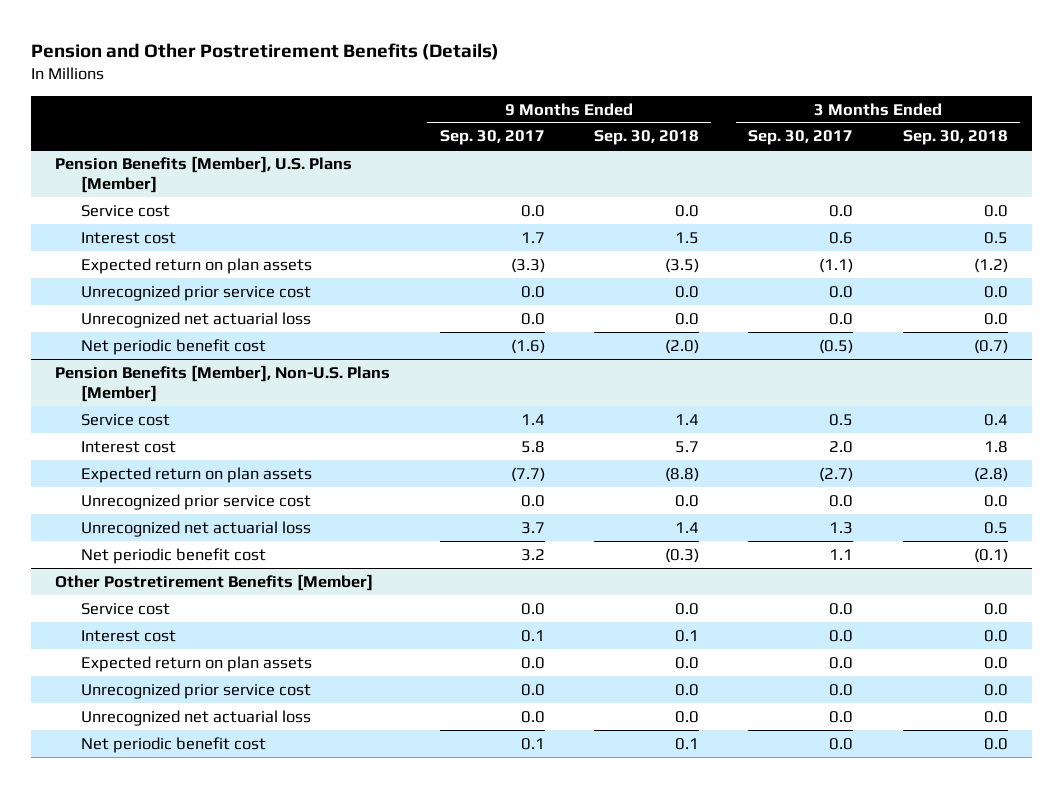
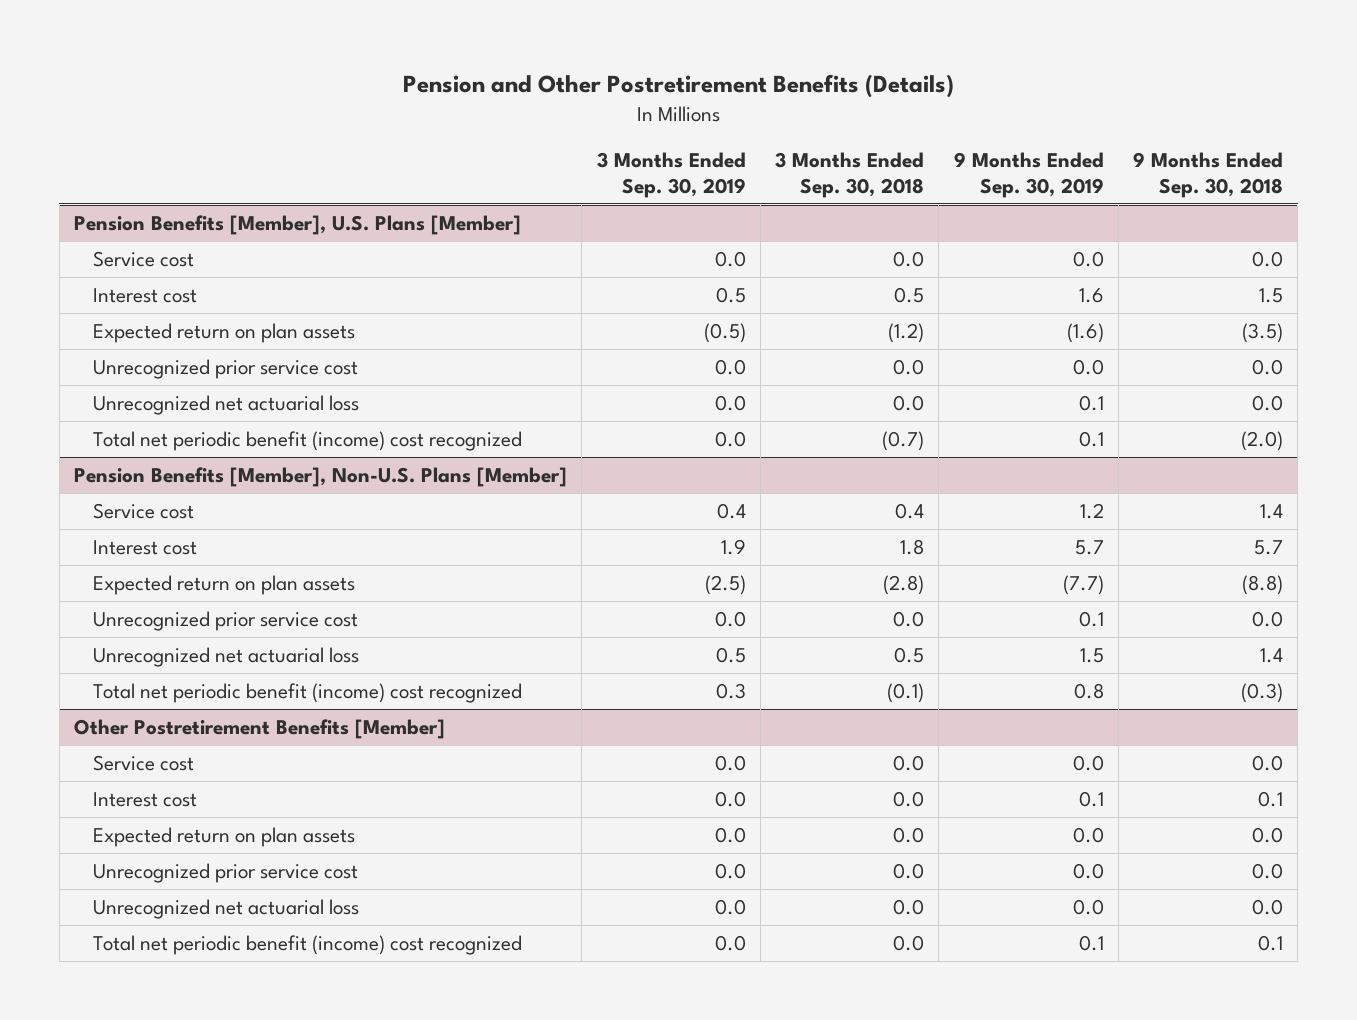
[439,130,545,146] Sep. 30, 2017 -> none
[748,130,854,146] Sep. 30, 2017 -> none
none -> [596,152,746,198] 3 Months Ended Sep. 30, 2019
none -> [953,152,1104,198] 9 Months Ended Sep. 30, 2019
[81,338,267,355] Net periodic benefit cost -> [92,430,522,451] Total net periodic benefit (income) cost recognized
[81,547,267,564] Net periodic benefit cost -> [92,682,522,703] Total net periodic benefit (income) cost recognized
[81,736,267,753] Net periodic benefit cost -> [92,934,522,955] Total net periodic benefit (income) cost recognized

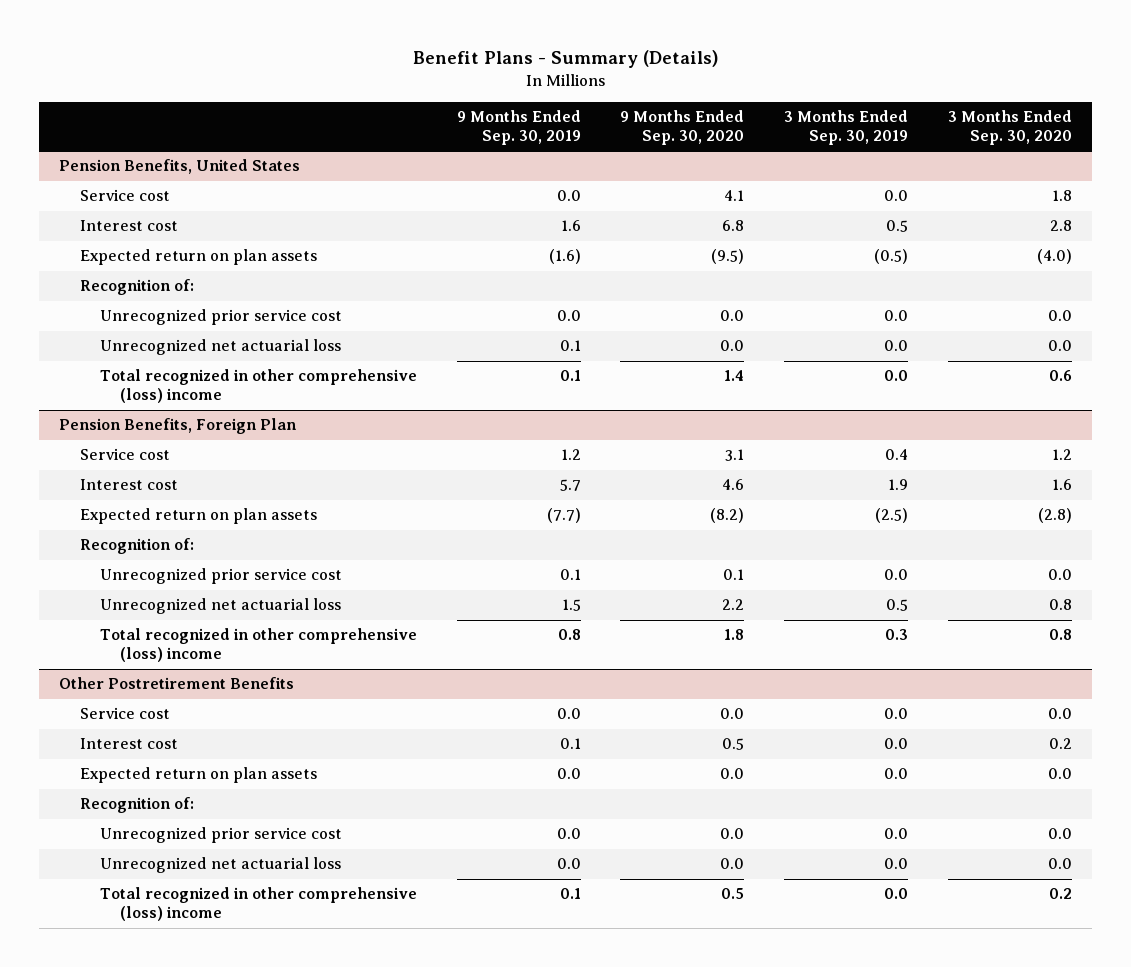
[402,74,954,99] Pension and Other Postretirement Benefits (Details) -> [412,50,719,69] Benefit Plans - Summary (Details)
[775,152,925,198] 3 Months Ended Sep. 30, 2018 -> none
[1133,152,1284,198] 9 Months Ended Sep. 30, 2018 -> none
none -> [620,109,745,145] 9 Months Ended Sep. 30, 2020
none -> [947,109,1072,145] 3 Months Ended Sep. 30, 2020
[74,214,522,235] Pension Benefits [Member], U.S. Plans [Member] -> none
none -> [59,159,301,175] Pension Benefits, United States
none -> [79,279,194,296] Recognition of:
[74,466,568,487] Pension Benefits [Member], Non-U.S. Plans [Member] -> none
[92,430,522,451] Total net periodic benefit (income) cost recognized -> [99,369,417,404] Total recognized in other comprehensive (loss) income
none -> [59,418,298,435] Pension Benefits, Foreign Plan
none -> [79,538,194,555] Recognition of:
[92,682,522,703] Total net periodic benefit (income) cost recognized -> [99,628,417,663] Total recognized in other comprehensive (loss) income
[74,718,446,739] Other Postretirement Benefits [Member] -> [59,677,295,690] Other Postretirement Benefits
none -> [79,797,194,814] Recognition of:
[92,934,522,955] Total net periodic benefit (income) cost recognized -> [99,887,417,922] Total recognized in other comprehensive (loss) income

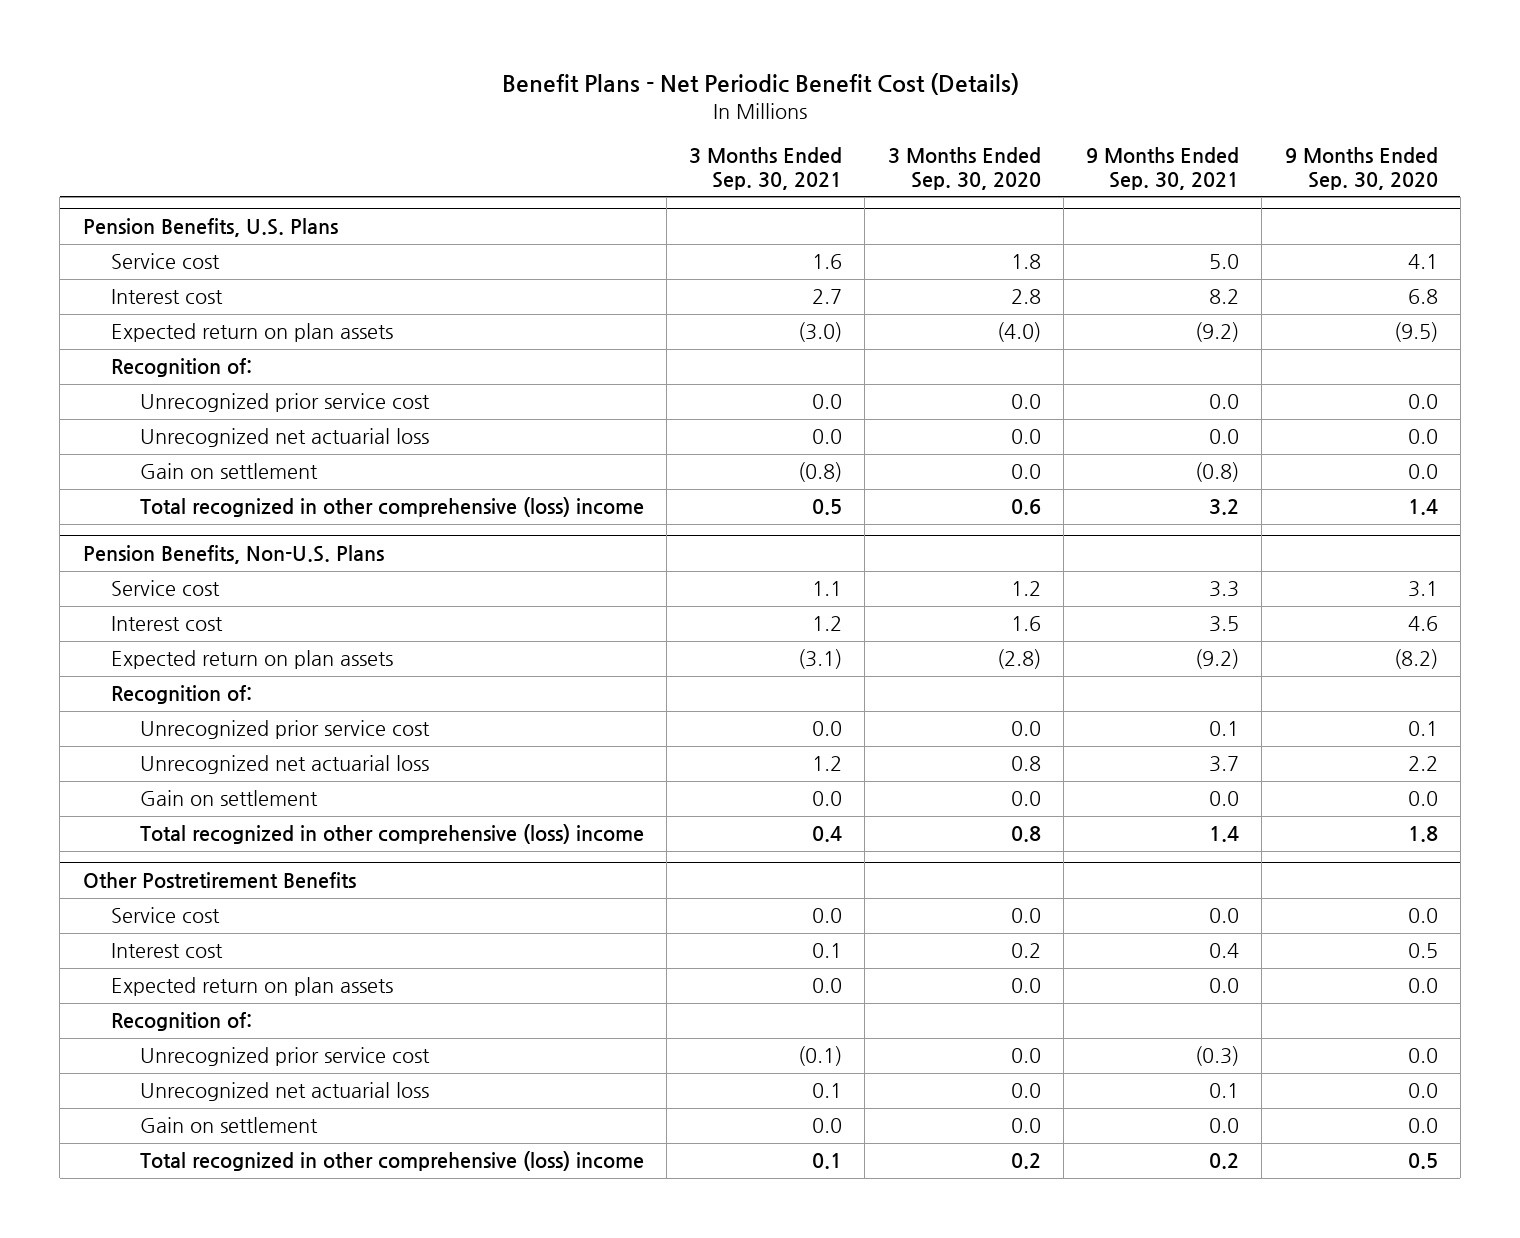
[412,50,719,69] Benefit Plans - Summary (Details) -> [502,72,1020,95] Benefit Plans - Net Periodic Benefit Cost (Details)
[456,109,581,145] 9 Months Ended Sep. 30, 2019 -> none
[784,109,909,145] 3 Months Ended Sep. 30, 2019 -> none
none -> [689,147,843,190] 3 Months Ended Sep. 30, 2021
none -> [1086,147,1240,190] 9 Months Ended Sep. 30, 2021
[59,159,301,175] Pension Benefits, United States -> none
none -> [82,218,338,238] Pension Benefits, U.S. Plans
none -> [139,463,318,480] Gain on settlement
[59,418,298,435] Pension Benefits, Foreign Plan -> none
none -> [82,545,384,565] Pension Benefits, Non-U.S. Plans
none -> [139,790,318,807] Gain on settlement
none -> [139,1117,318,1134] Gain on settlement

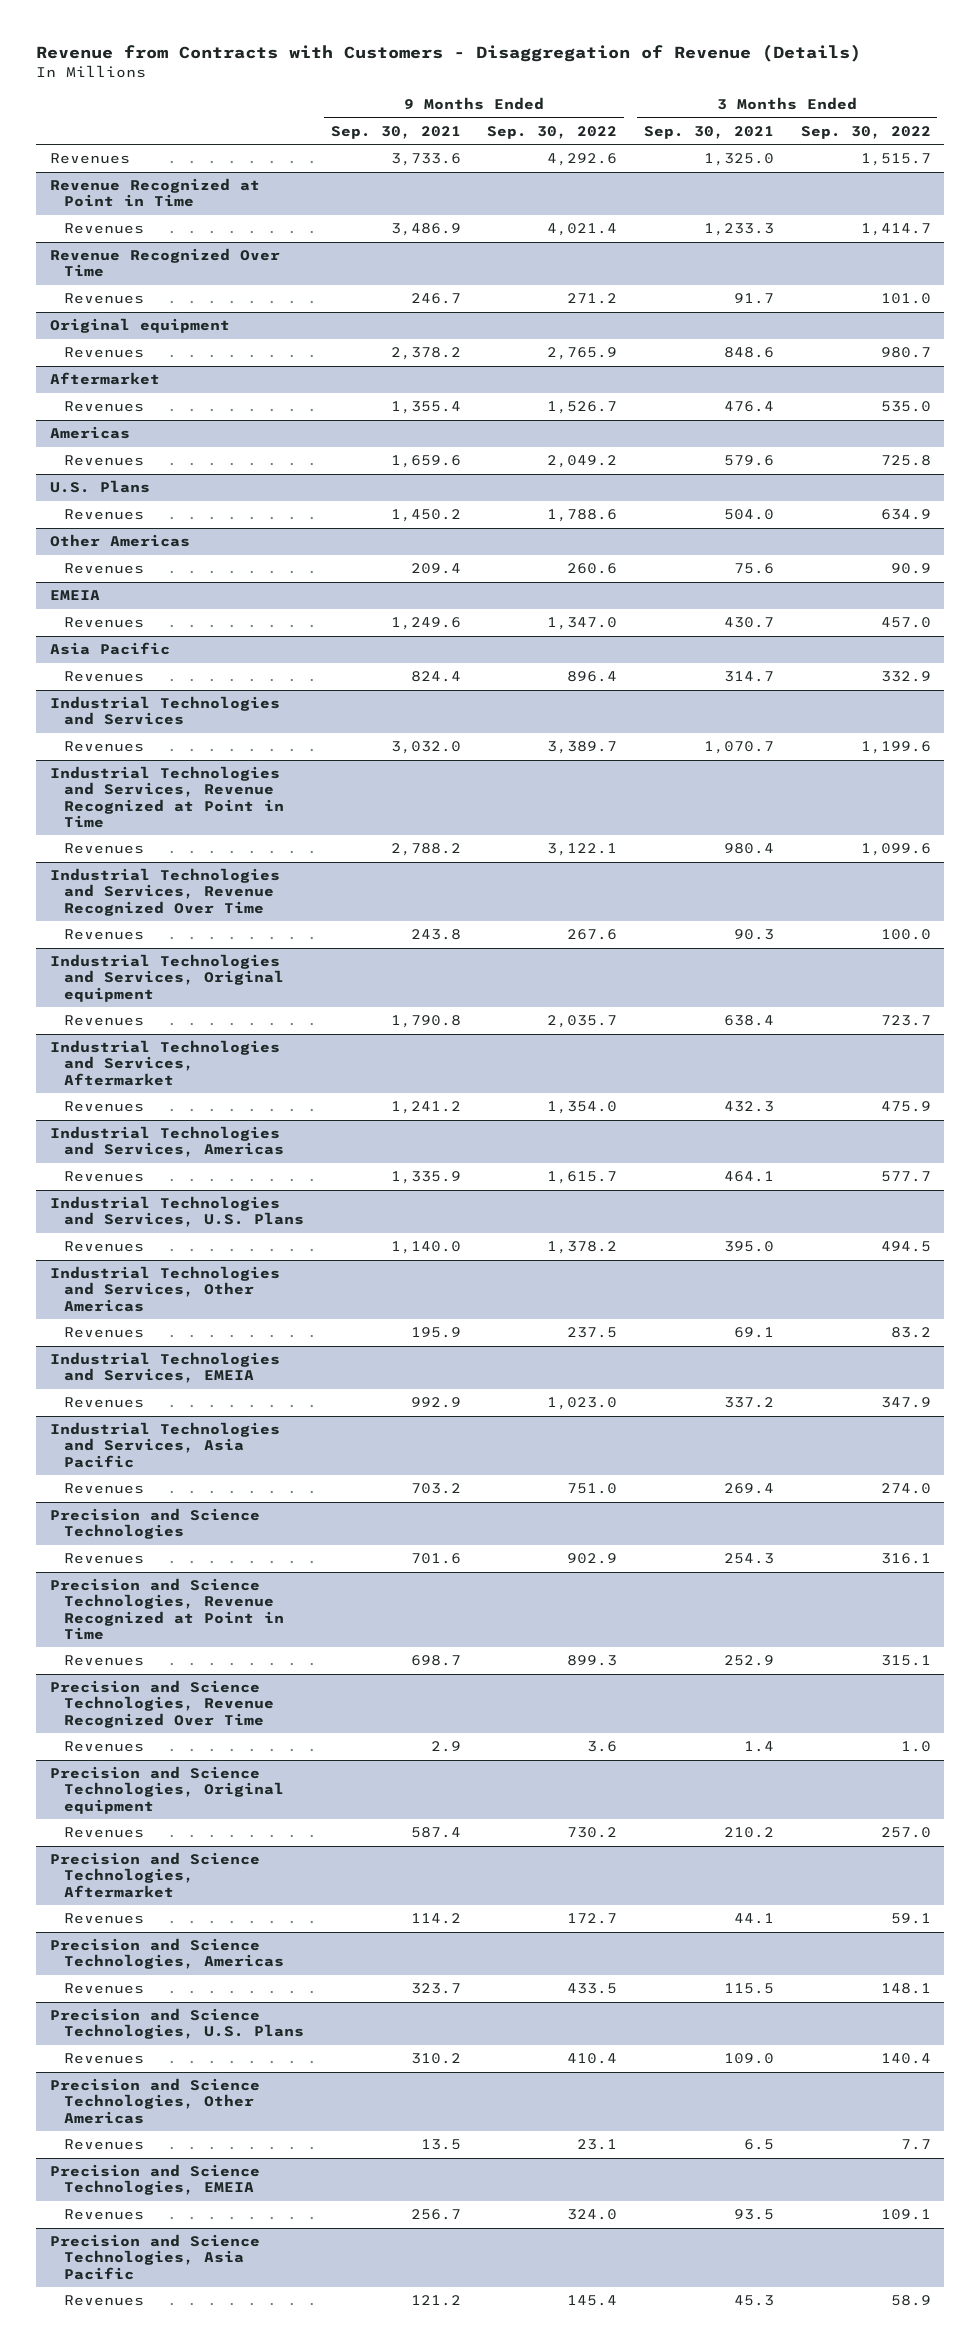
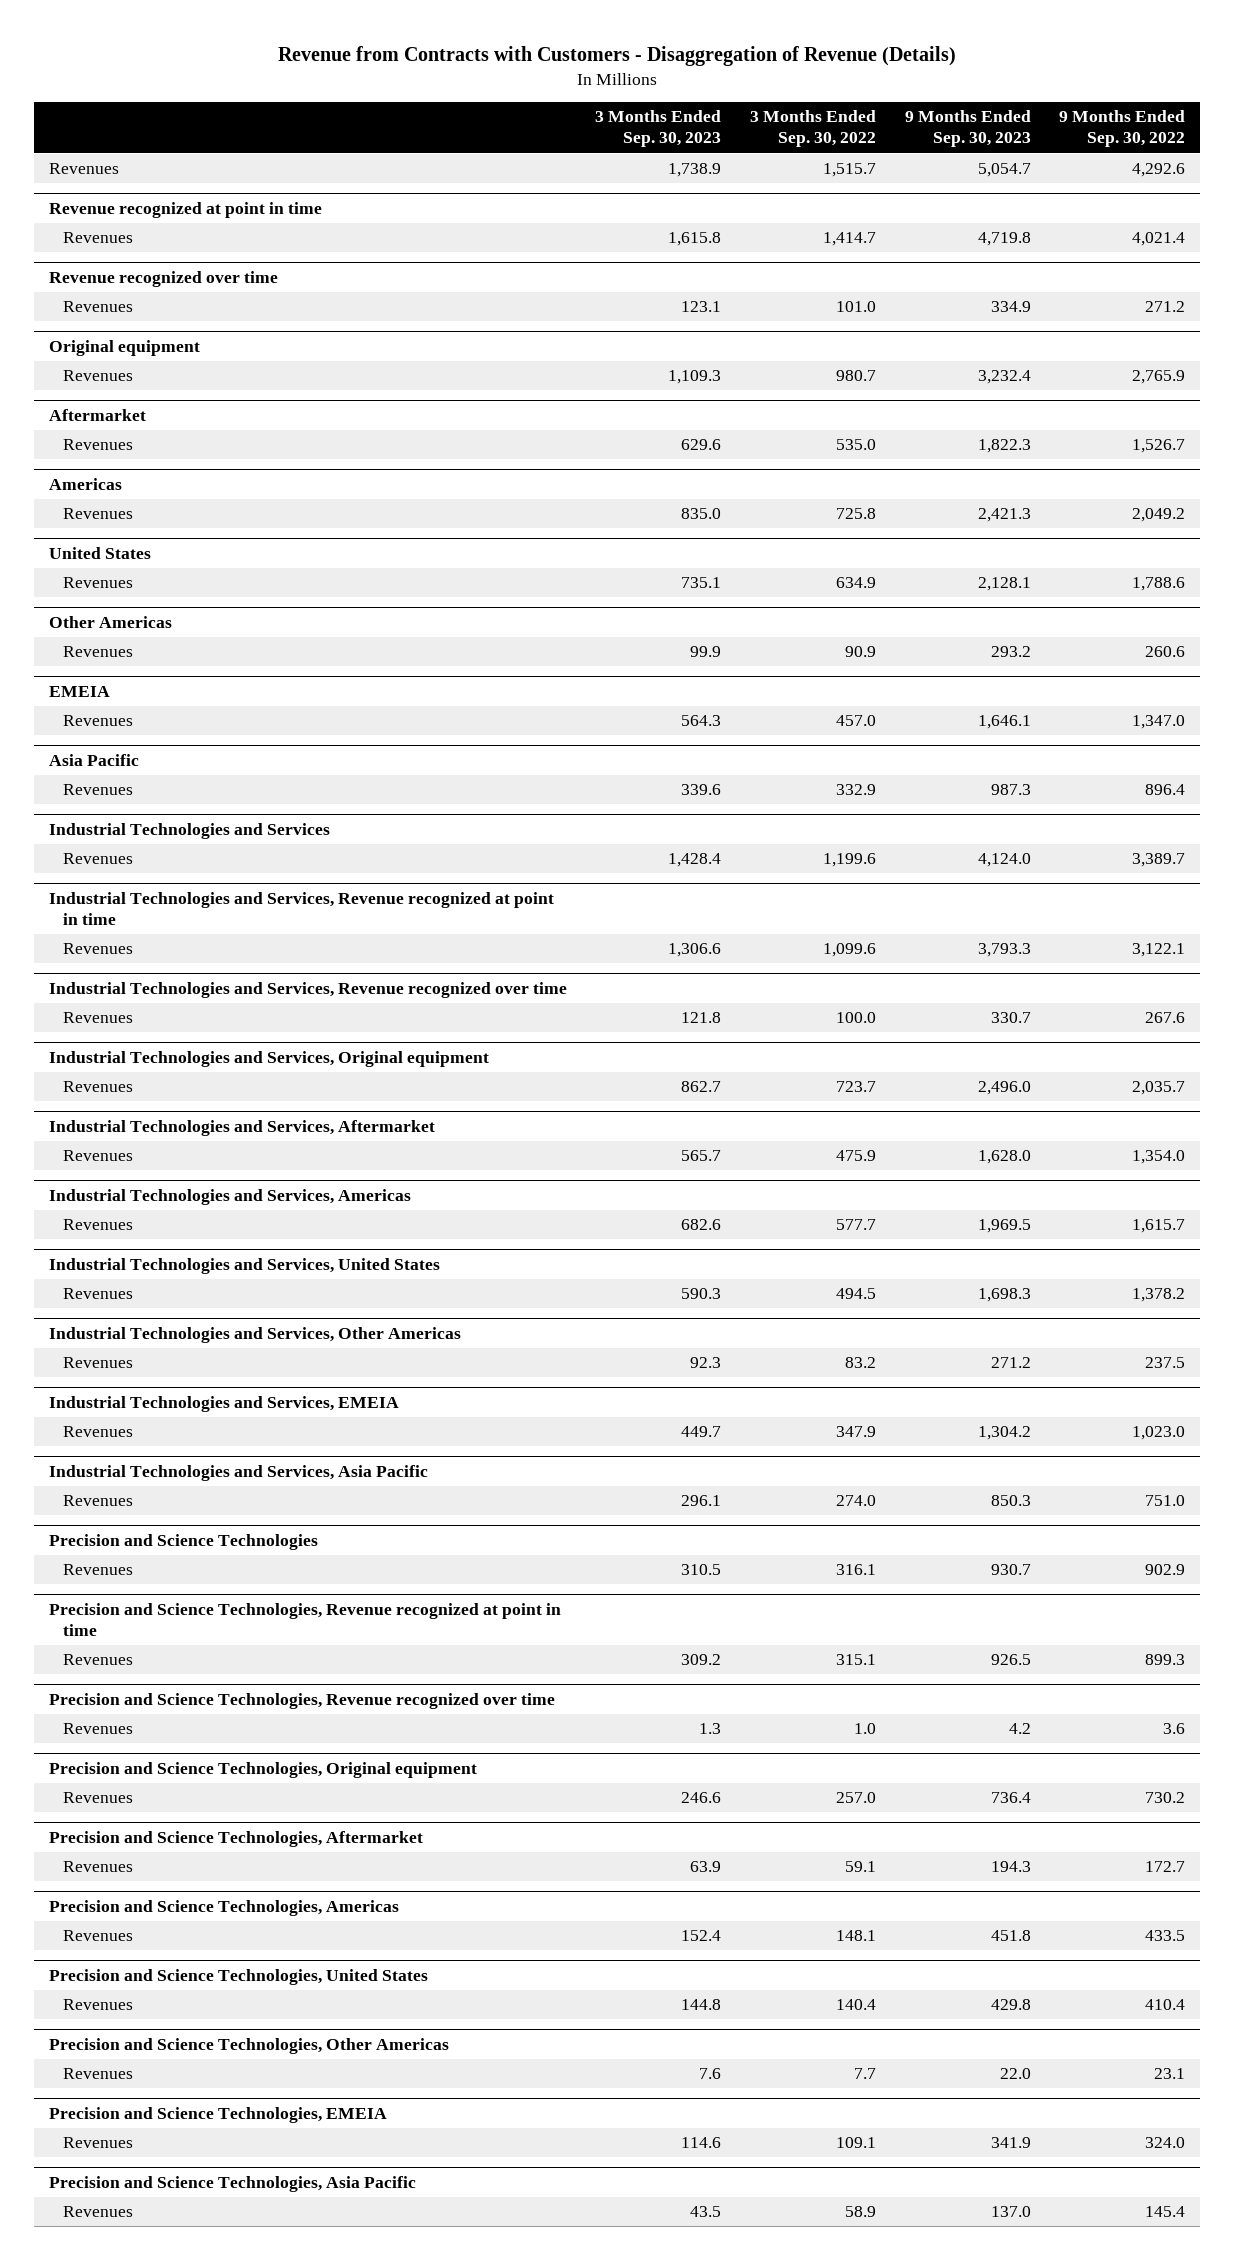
[330,125,461,139] Sep. 30, 2021 -> none
[644,125,775,139] Sep. 30, 2021 -> none
none -> [595,110,722,148] 3 Months Ended Sep. 30, 2023
none -> [904,110,1031,148] 9 Months Ended Sep. 30, 2023
[49,178,260,208] Revenue Recognized at Point in Time -> [48,201,322,218] Revenue recognized at point in time
[49,248,280,278] Revenue Recognized Over Time -> [48,270,278,287] Revenue recognized over time
[49,480,150,494] U.S. Plans -> [48,546,151,559] United States
[49,766,284,828] Industrial Technologies and Services, Revenue Recognized at Point in Time -> [48,891,554,926] Industrial Technologies and Services, Revenue recognized at point in time
[49,868,280,916] Industrial Technologies and Services, Revenue Recognized Over Time -> [48,981,567,998] Industrial Technologies and Services, Revenue recognized over time
[49,1196,304,1228] Industrial Technologies and Services, U.S. Plans -> none
none -> [48,1257,440,1274] Industrial Technologies and Services, United States
[49,1578,284,1640] Precision and Science Technologies, Revenue Recognized at Point in Time -> [48,1602,561,1637] Precision and Science Technologies, Revenue recognized at point in time
[49,1680,274,1728] Precision and Science Technologies, Revenue Recognized Over Time -> [48,1692,555,1709] Precision and Science Technologies, Revenue recognized over time
[49,2008,304,2040] Precision and Science Technologies, U.S. Plans -> none
none -> [48,1968,428,1985] Precision and Science Technologies, United States

